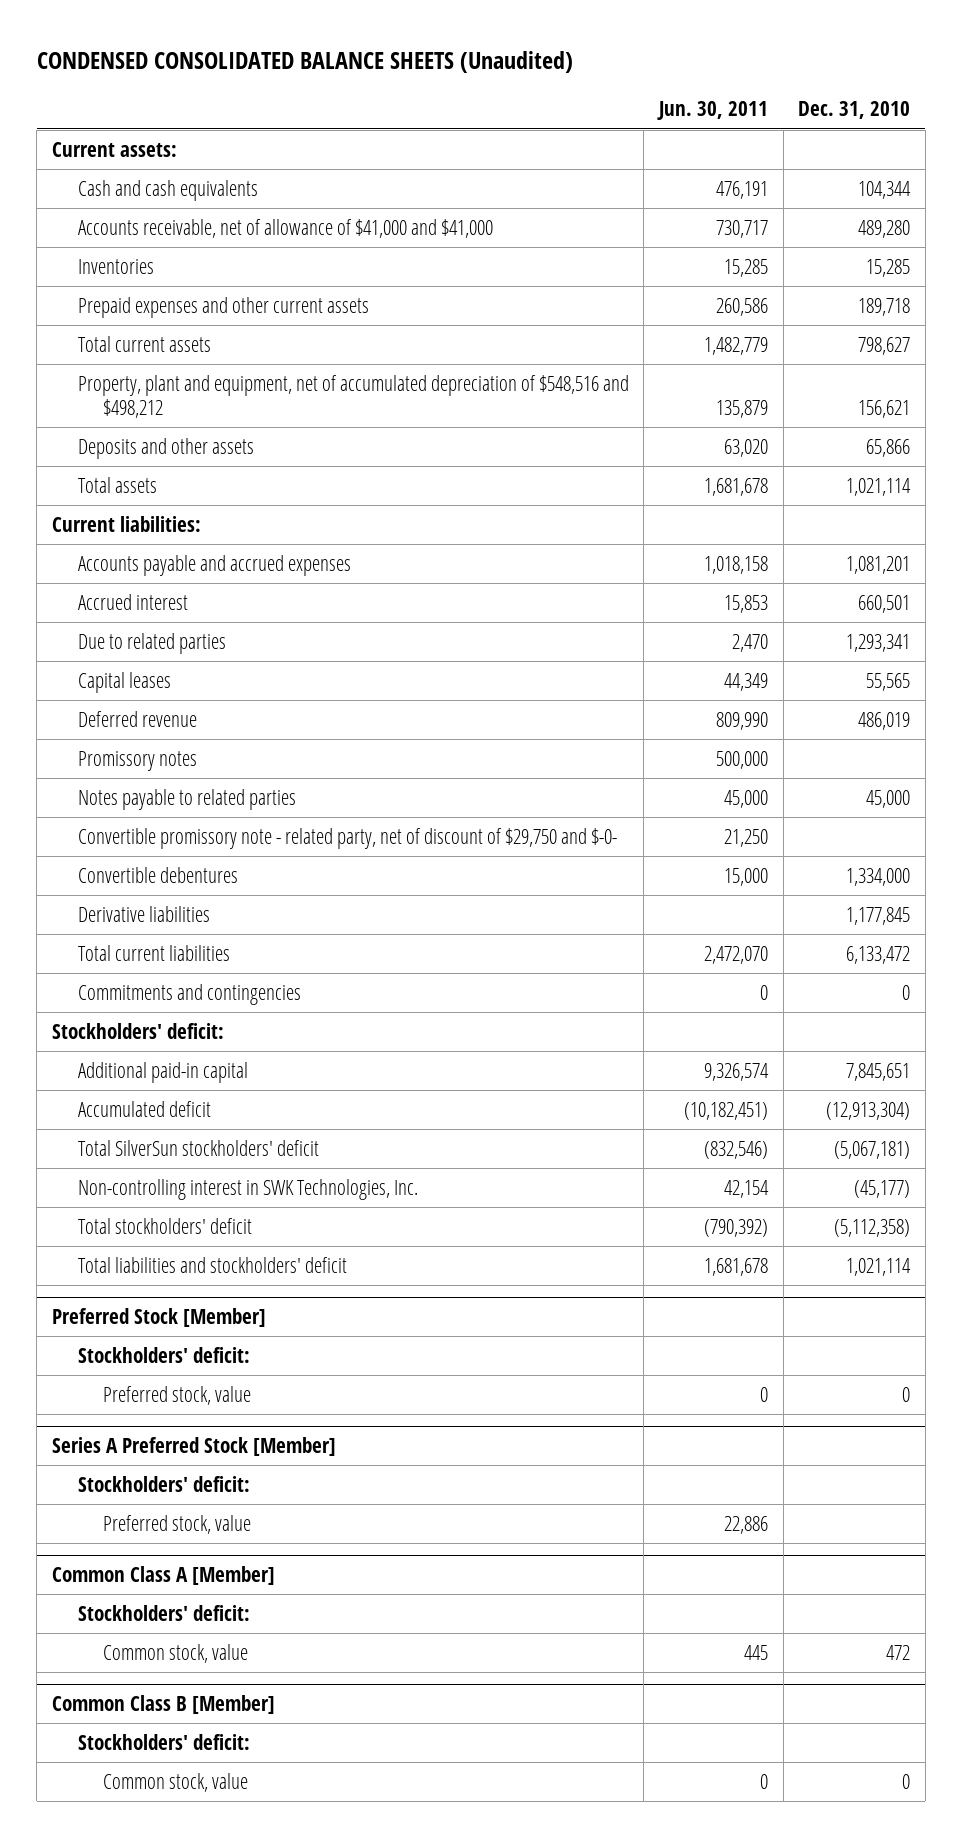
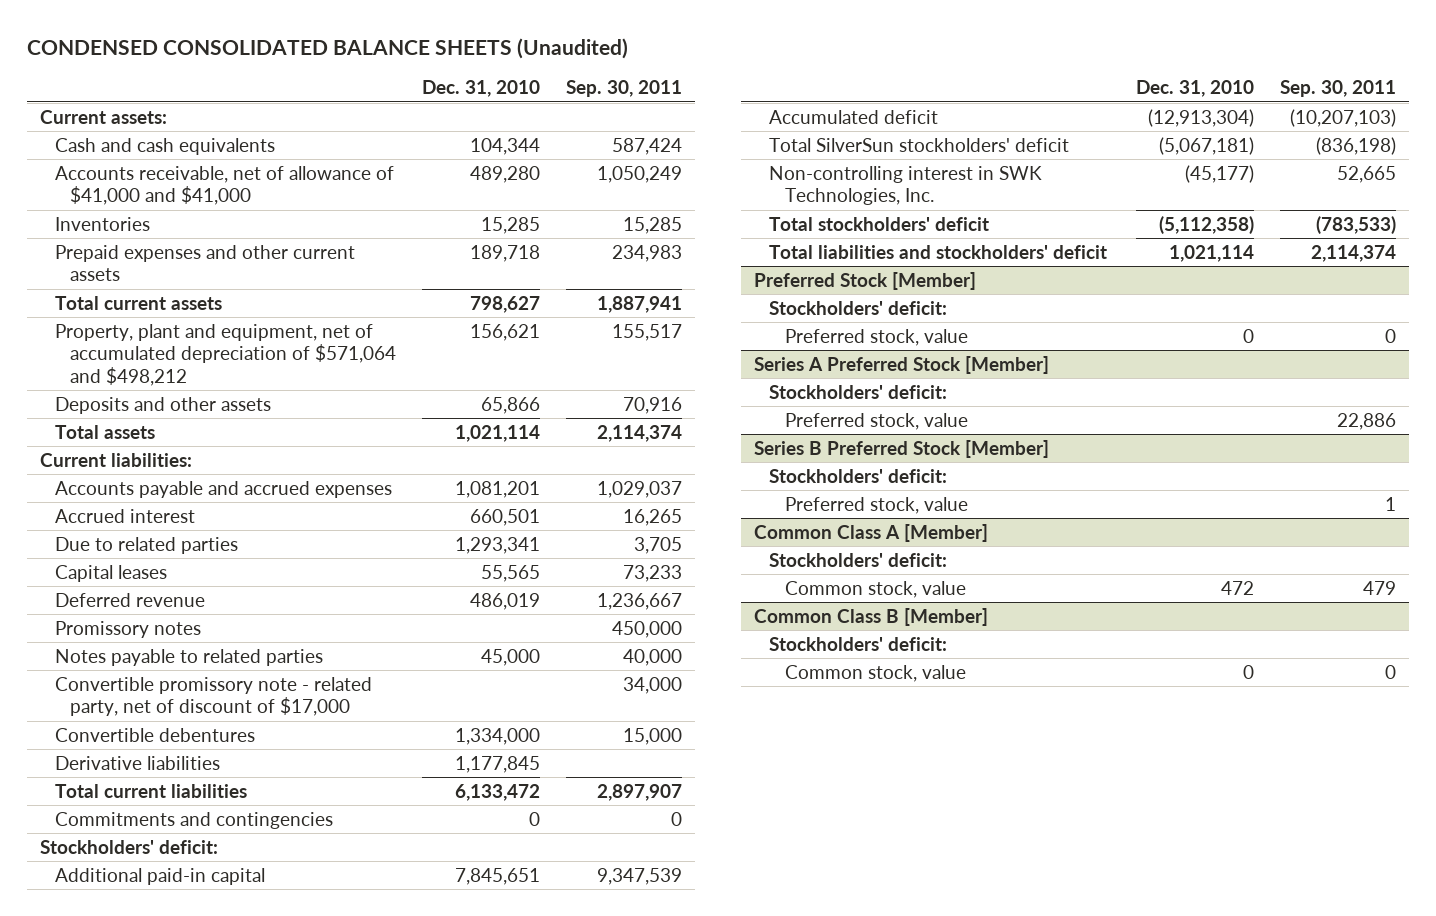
[656,101,768,121] Jun. 30, 2011 -> none
none -> [566,80,683,98] Sep. 30, 2011
[77,374,629,419] Property, plant and equipment, net of accumulated depreciation of $548,516 and $498,212 -> [55,323,397,386] Property, plant and equipment, net of accumulated depreciation of $571,064 and $498,212
[77,827,617,849] Convertible promissory note - related party, net of discount of $29,750 and $-0- -> [55,676,373,717] Convertible promissory note - related party, net of discount of $17,000
none -> [753,439,1049,458] Series B Preferred Stock [Member]
none -> [769,468,948,483] Stockholders' deficit:
none -> [784,496,968,514] Preferred stock, value

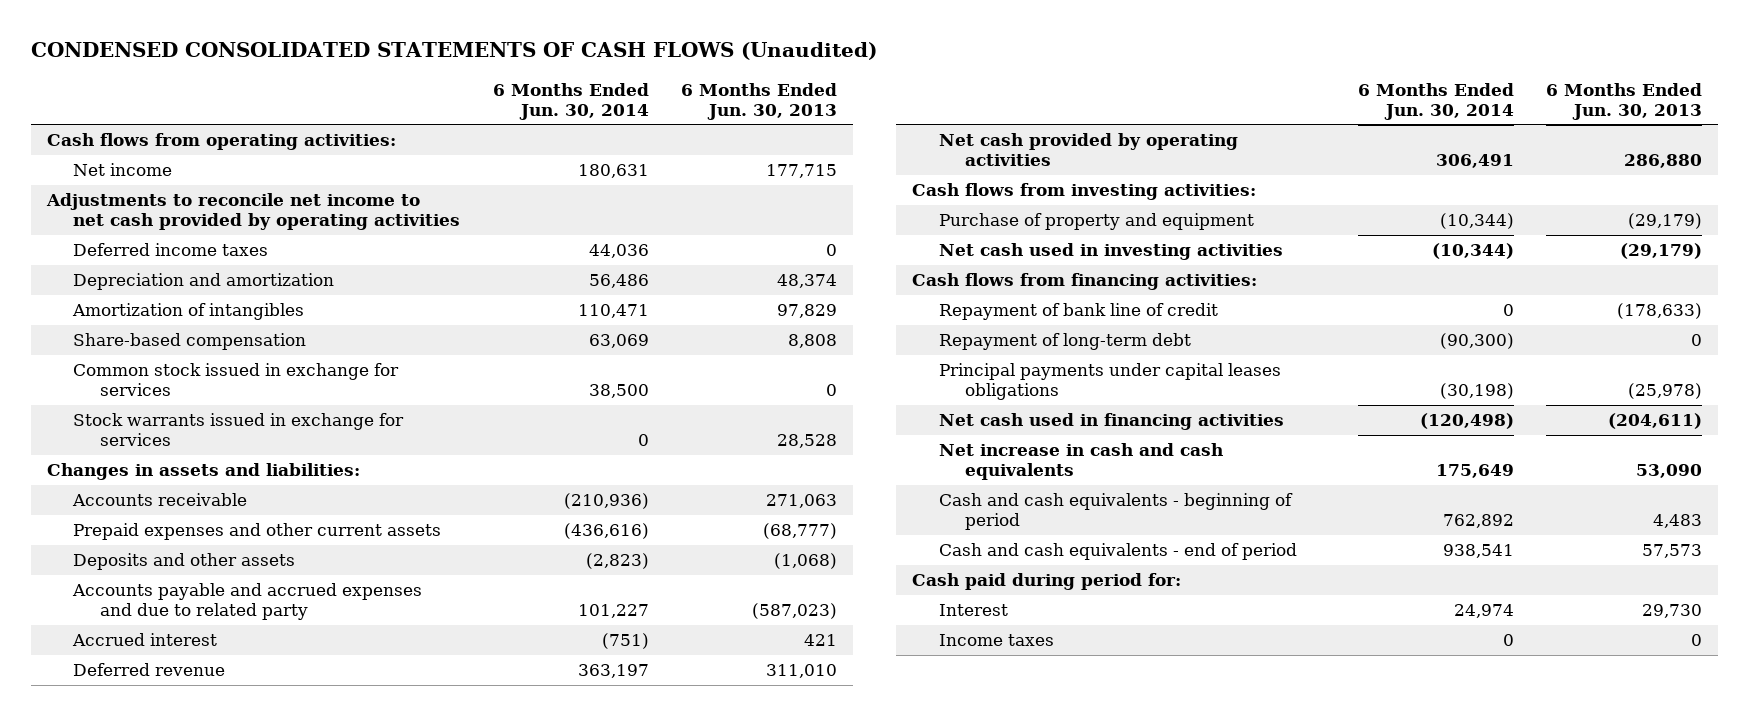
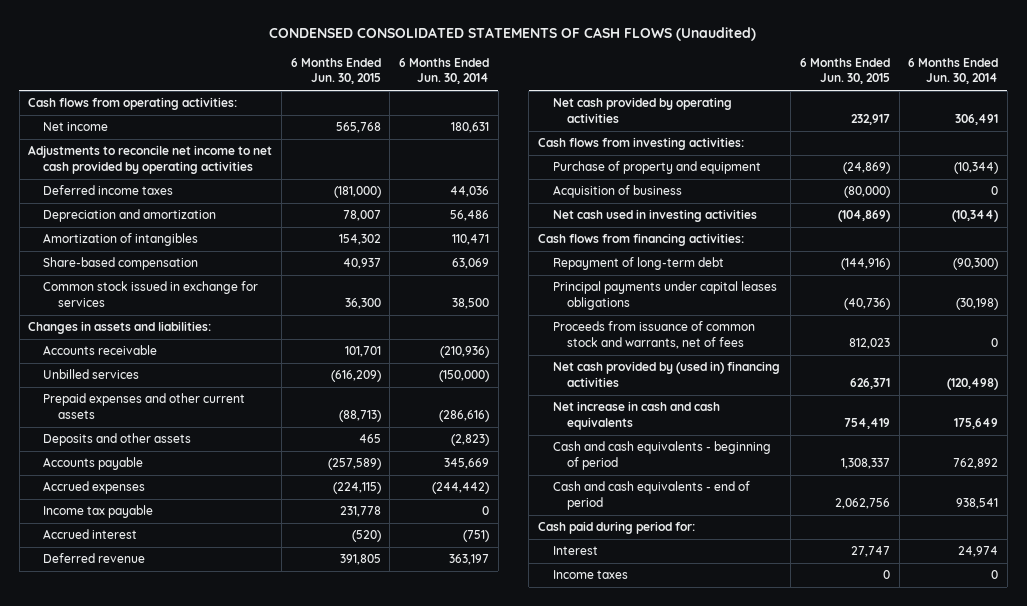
[680,82,837,120] 6 Months Ended Jun. 30, 2013 -> none
none -> [290,57,381,85] 6 Months Ended Jun. 30, 2015
[73,413,405,447] Stock warrants issued in exchange for services -> none
none -> [43,369,140,380] Unbilled services
[563,523,649,540] (436,616) -> [439,410,490,423] (286,616)
[72,583,423,621] Accounts payable and accrued expenses and due to related party -> none
none -> [43,457,144,471] Accounts payable
none -> [43,481,146,495] Accrued expenses
none -> [43,505,154,519] Income tax payable
none -> [552,185,682,199] Acquisition of business
[938,303,1218,321] Repayment of bank line of credit -> none
none -> [552,321,755,350] Proceeds from issuance of common stock and warrants, net of fees
[938,413,1284,431] Net cash used in financing activities -> [552,361,780,388] Net cash provided by (used in) financing activities

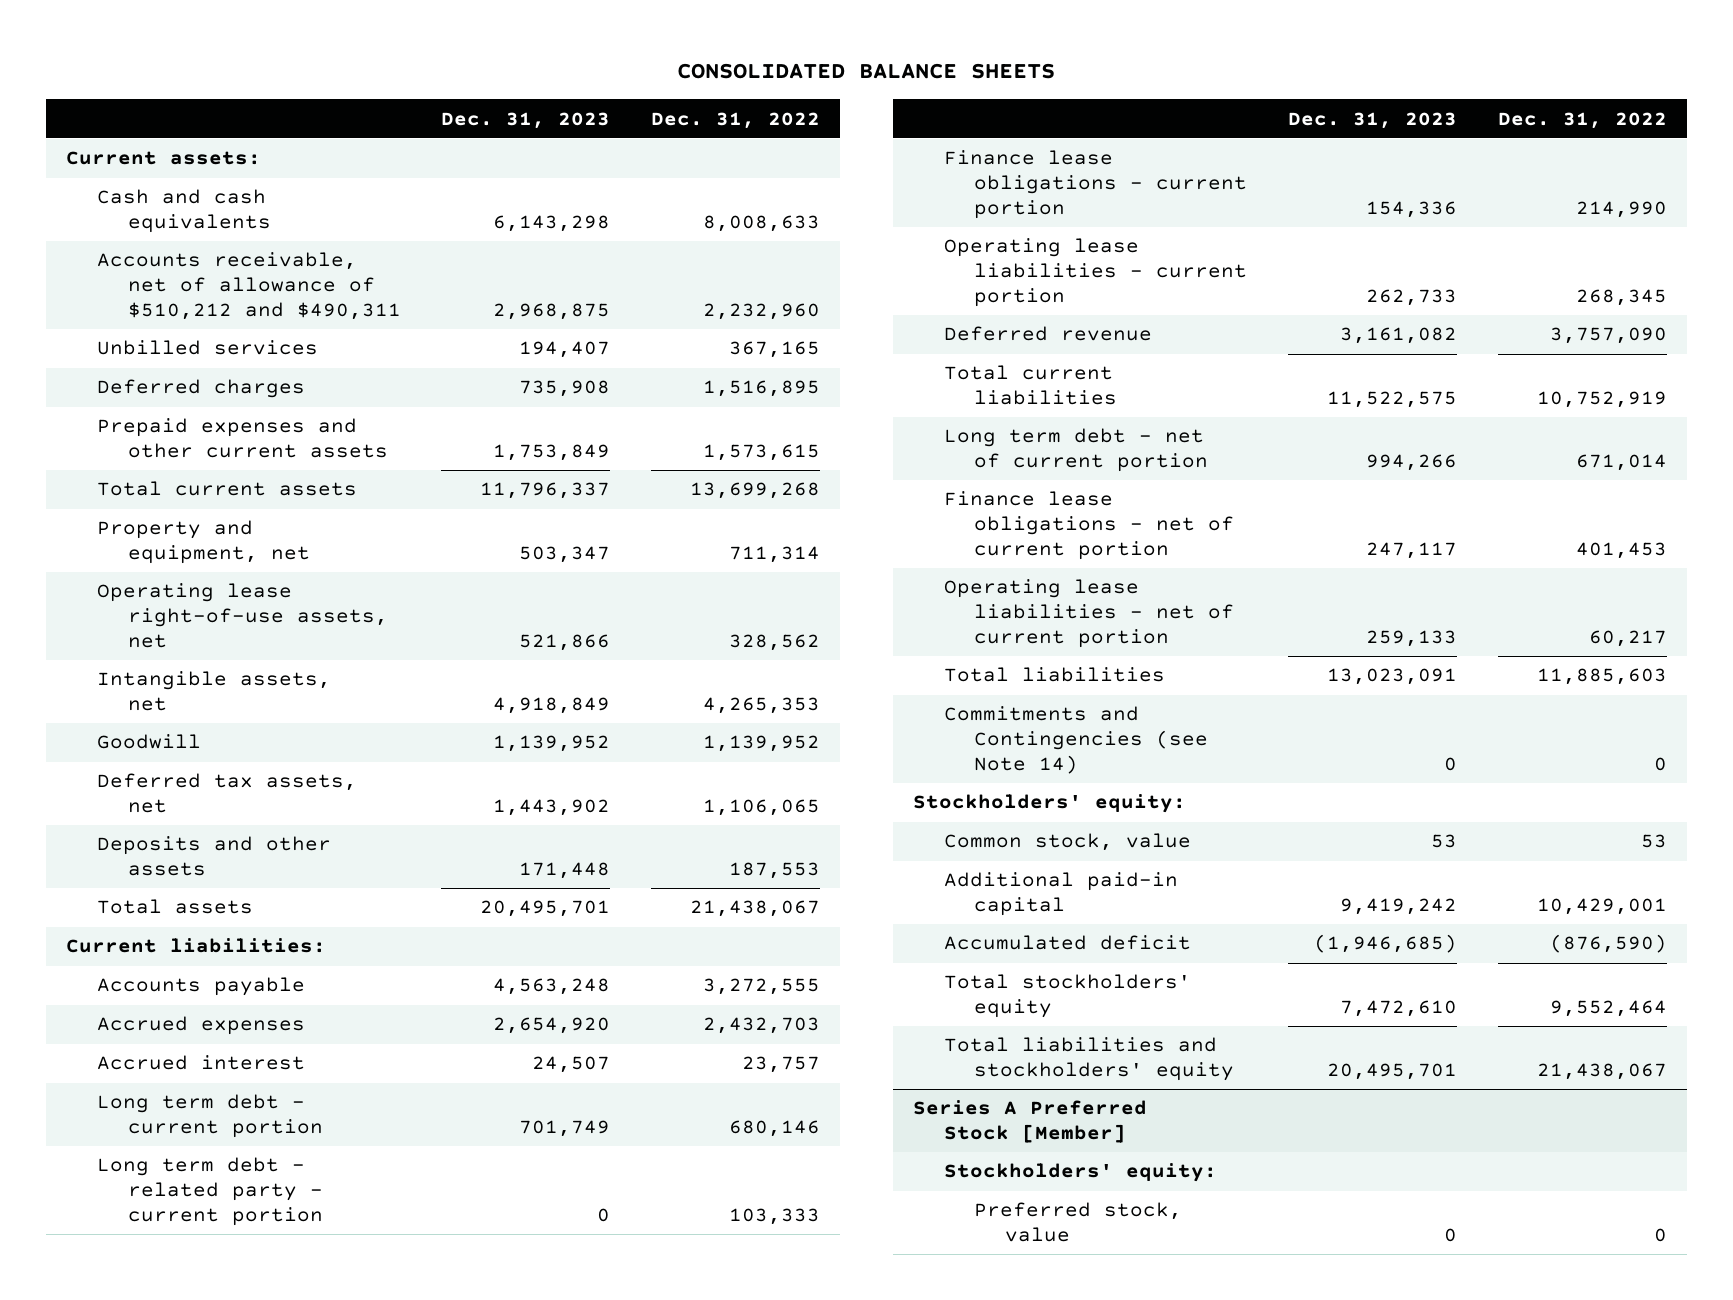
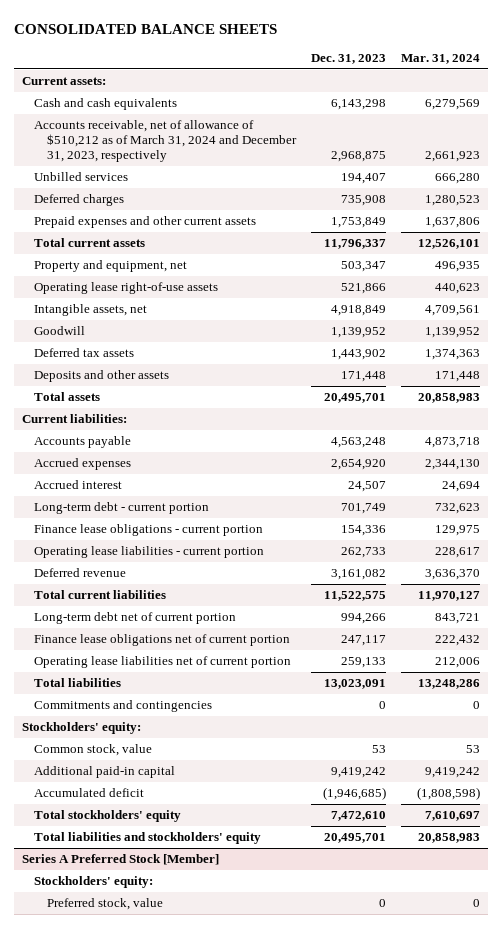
[650,111,820,129] Dec. 31, 2022 -> none
none -> [401,54,481,65] Mar. 31, 2024
[96,252,401,320] Accounts receivable, net of allowance of $510,212 and $490,311 -> [34,119,297,163] Accounts receivable, net of allowance of $510,212 as of March 31, 2024 and December 31, 2023, respectively
[96,583,388,648] Operating lease right-of-use assets, net -> [34,281,219,294] Operating lease right-of-use assets
[96,773,357,814] Deferred tax assets, net -> [34,347,135,357] Deferred tax assets
[96,1157,323,1226] Long term debt - related party - current portion -> none
[96,1094,323,1139] Long term debt - current portion -> [34,501,210,514] Long-term debt - current portion
[943,428,1209,473] Long term debt - net of current portion -> [34,611,237,624] Long-term debt net of current portion
[943,491,1235,560] Finance lease obligations - net of current portion -> [34,633,291,646] Finance lease obligations net of current portion
[943,579,1235,648] Operating lease liabilities - net of current portion -> [34,655,292,668] Operating lease liabilities net of current portion
[943,706,1209,774] Commitments and Contingencies (see Note 14) -> [34,699,213,712] Commitments and contingencies

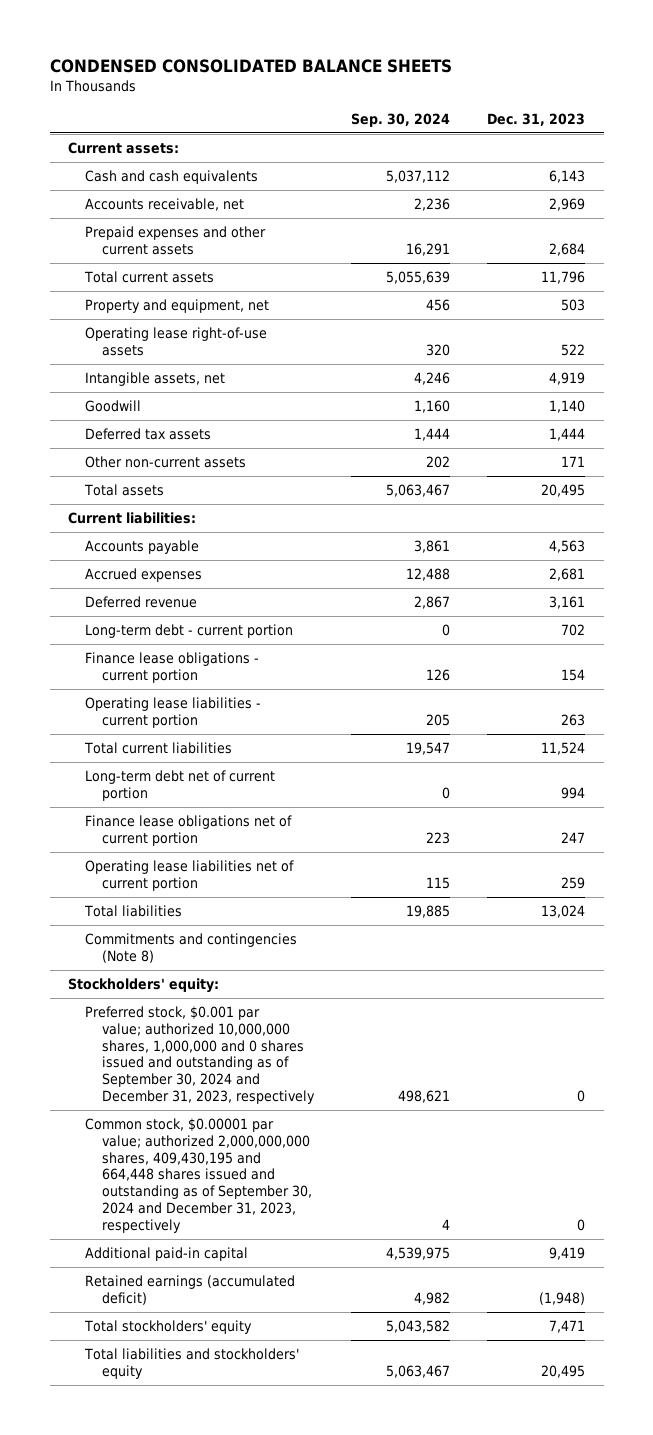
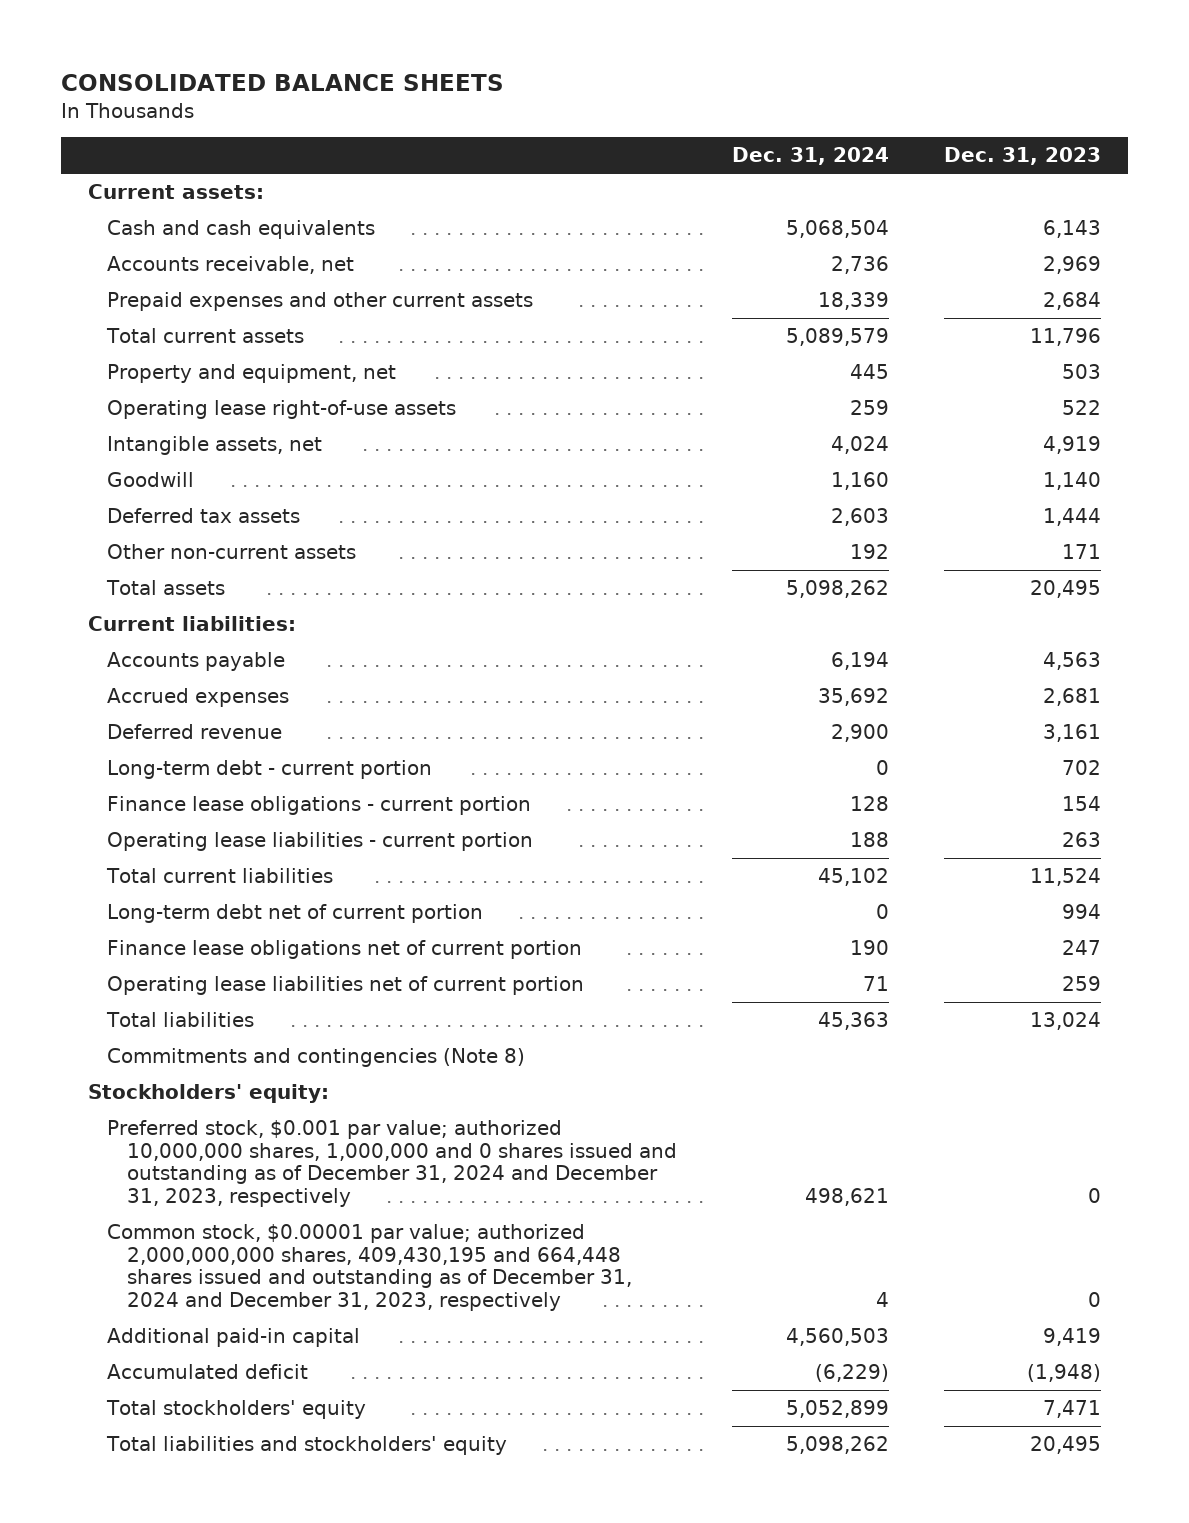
[49,58,452,73] CONDENSED CONSOLIDATED BALANCE SHEETS -> [60,74,504,92] CONSOLIDATED BALANCE SHEETS
[350,113,450,128] Sep. 30, 2024 -> none
none -> [731,147,889,166] Dec. 31, 2024
[84,1006,315,1105] Preferred stock, $0.001 par value; authorized 10,000,000 shares, 1,000,000 and 0 shares issued and outstanding as of September 30, 2024 and December 31, 2023, respectively -> [107,1120,677,1208] Preferred stock, $0.001 par value; authorized 10,000,000 shares, 1,000,000 and 0 shares issued and outstanding as of December 31, 2024 and December 31, 2023, respectively
[84,1118,312,1233] Common stock, $0.00001 par value; authorized 2,000,000,000 shares, 409,430,195 and 664,448 shares issued and outstanding as of September 30, 2024 and December 31, 2023, respectively -> [107,1224,632,1312] Common stock, $0.00001 par value; authorized 2,000,000,000 shares, 409,430,195 and 664,448 shares issued and outstanding as of December 31, 2024 and December 31, 2023, respectively
[84,1275,295,1305] Retained earnings (accumulated deficit) -> [107,1364,309,1380] Accumulated deficit

